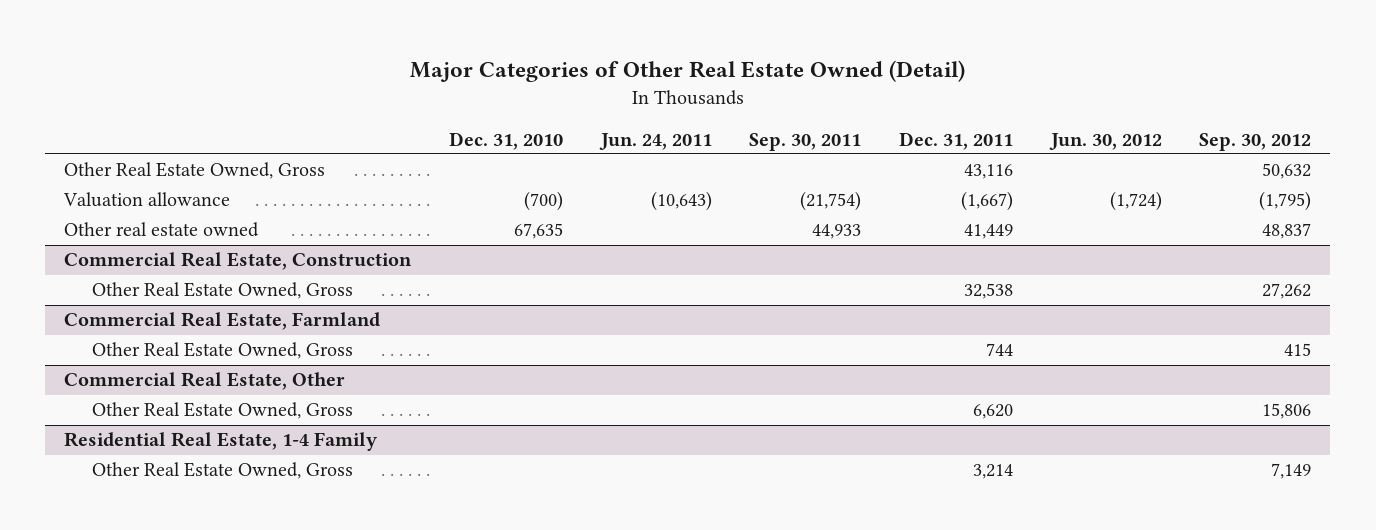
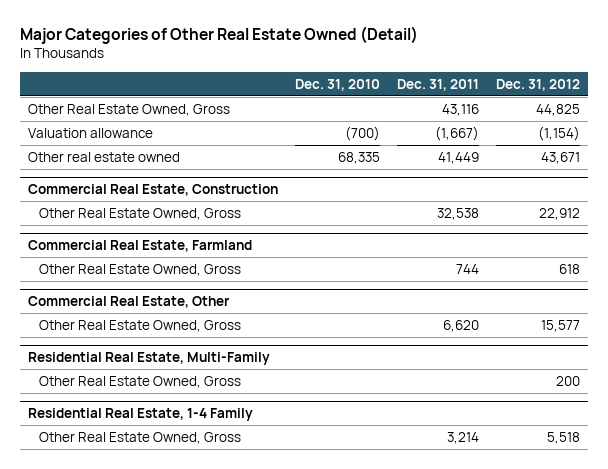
[598,132,712,150] Jun. 24, 2011 -> none
[749,132,862,151] Sep. 30, 2011 -> none
[1048,132,1162,150] Jun. 30, 2012 -> none
[1199,132,1312,151] Sep. 30, 2012 -> none
none -> [495,78,580,91] Dec. 31, 2012
[513,223,563,240] 67,635 -> [338,151,381,164] 68,335
none -> [28,352,271,366] Residential Real Estate, Multi-Family
none -> [38,375,241,388] Other Real Estate Owned, Gross

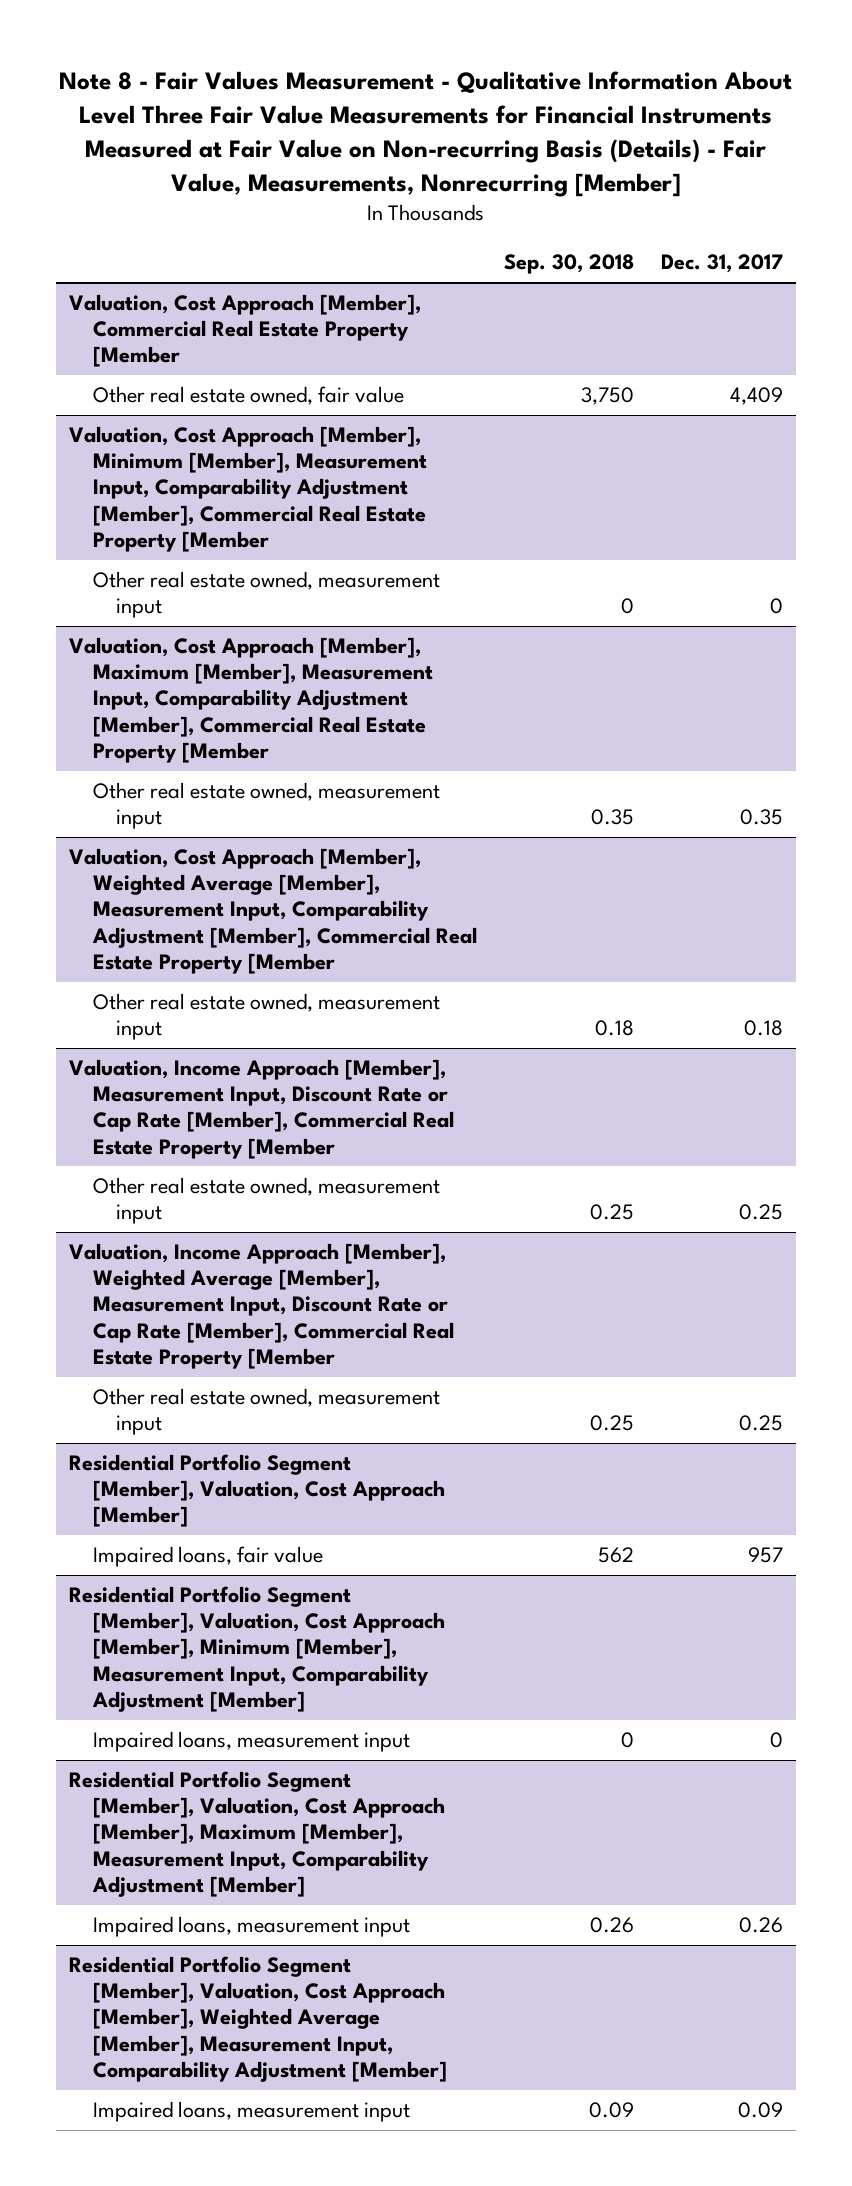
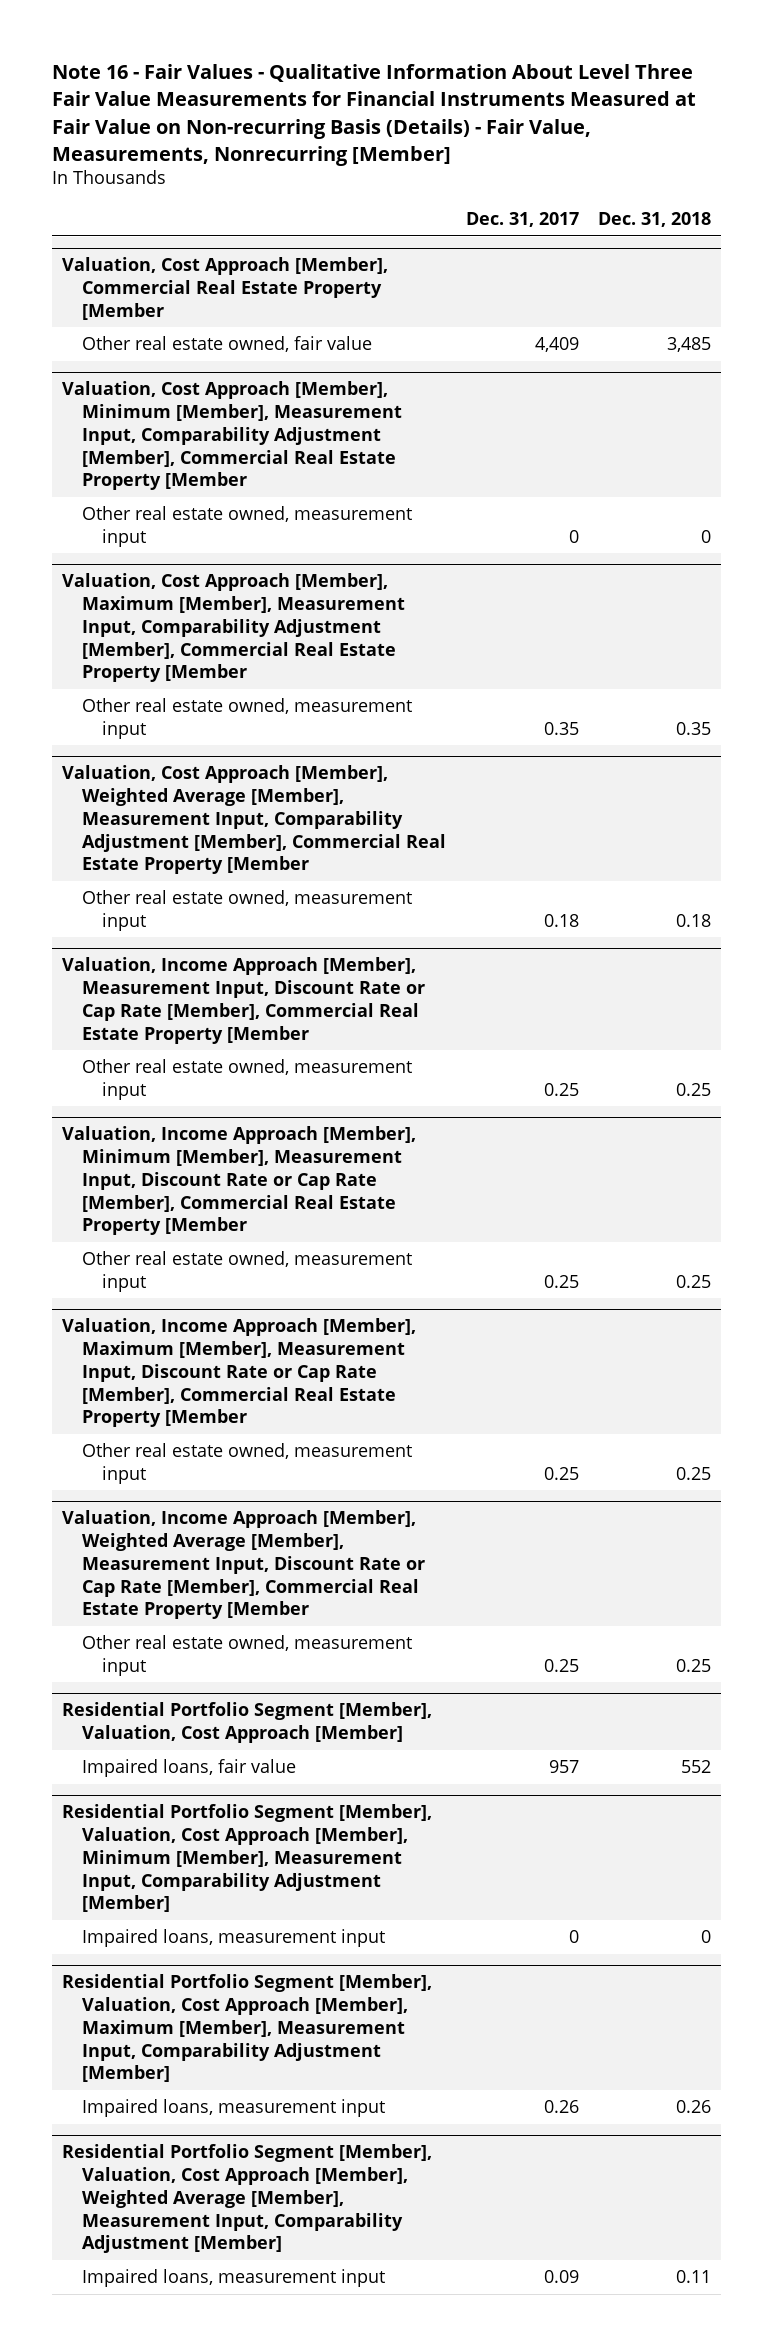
[59,71,793,197] Note 8 - Fair Values Measurement - Qualitative Information About Level Three Fair Value Measurements for Financial Instruments Measured at Fair Value on Non-recurring Basis (Details) - Fair Value, Measurements, Nonrecurring [Member] -> [51,64,696,166] Note 16 - Fair Values - Qualitative Information About Level Three Fair Value Measurements for Financial Instruments Measured at Fair Value on Non-recurring Basis (Details) - Fair Value, Measurements, Nonrecurring [Member]
[503,254,634,275] Sep. 30, 2018 -> none
none -> [598,211,712,227] Dec. 31, 2018
none -> [61,1126,416,1236] Valuation, Income Approach [Member], Minimum [Member], Measurement Input, Discount Rate or Cap Rate [Member], Commercial Real Estate Property [Member
none -> [81,1250,412,1292] Other real estate owned, measurement input
none -> [61,1318,416,1428] Valuation, Income Approach [Member], Maximum [Member], Measurement Input, Discount Rate or Cap Rate [Member], Commercial Real Estate Property [Member
none -> [81,1442,412,1484] Other real estate owned, measurement input

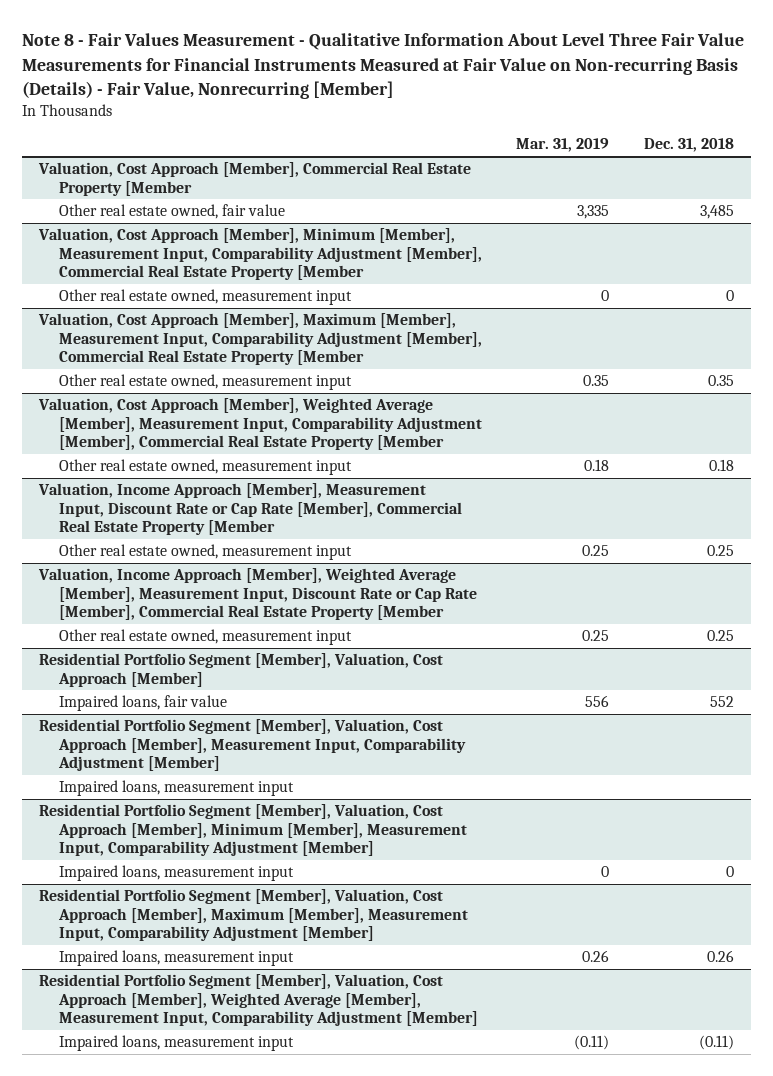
[51,64,696,166] Note 16 - Fair Values - Qualitative Information About Level Three Fair Value Measurements for Financial Instruments Measured at Fair Value on Non-recurring Basis (Details) - Fair Value, Measurements, Nonrecurring [Member] -> [21,33,744,100] Note 8 - Fair Values Measurement - Qualitative Information About Level Three Fair Value Measurements for Financial Instruments Measured at Fair Value on Non-recurring Basis (Details) - Fair Value, Nonrecurring [Member]
[465,211,579,227] Dec. 31, 2017 -> none
none -> [516,138,610,153] Mar. 31, 2019
[61,1126,416,1236] Valuation, Income Approach [Member], Minimum [Member], Measurement Input, Discount Rate or Cap Rate [Member], Commercial Real Estate Property [Member -> none
[81,1250,412,1292] Other real estate owned, measurement input -> none
[61,1318,416,1428] Valuation, Income Approach [Member], Maximum [Member], Measurement Input, Discount Rate or Cap Rate [Member], Commercial Real Estate Property [Member -> none
[81,1442,412,1484] Other real estate owned, measurement input -> none
none -> [38,719,466,772] Residential Portfolio Segment [Member], Valuation, Cost Approach [Member], Measurement Input, Comparability Adjustment [Member]
none -> [58,780,294,797] Impaired loans, measurement input
[676,2269,712,2283] 0.11 -> [698,1035,734,1051] (0.11)

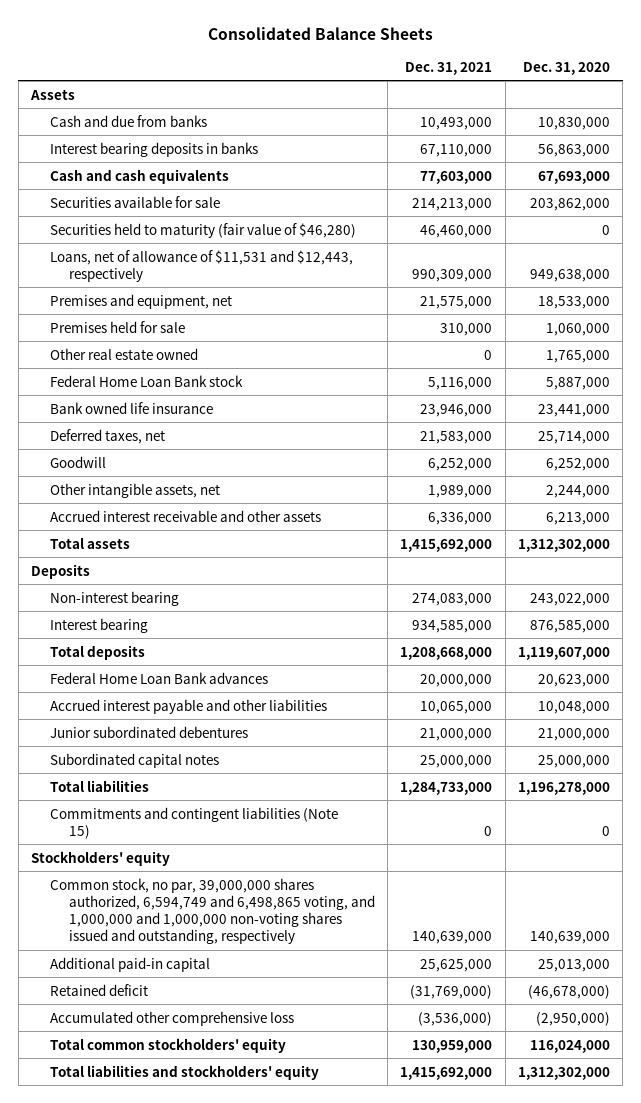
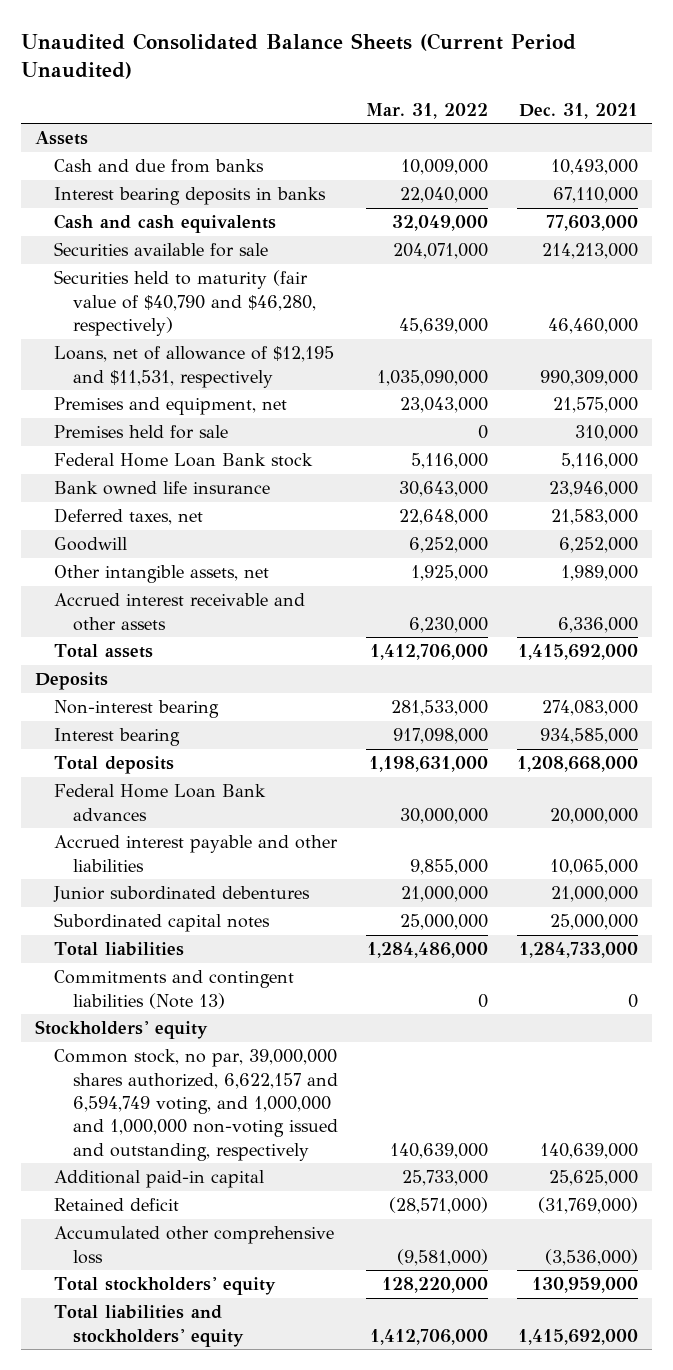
[207,26,433,40] Consolidated Balance Sheets -> [20,33,576,80] Unaudited Consolidated Balance Sheets (Current Period Unaudited)
[522,61,610,75] Dec. 31, 2020 -> none
none -> [366,102,489,119] Mar. 31, 2022
[49,222,356,238] Securities held to maturity (fair value of $46,280) -> [54,270,317,336] Securities held to maturity (fair value of $40,790 and $46,280, respectively)
[49,249,353,282] Loans, net of allowance of $11,531 and $12,443, respectively -> [54,346,335,388] Loans, net of allowance of $12,195 and $11,531, respectively
[49,347,198,360] Other real estate owned -> none
[49,806,338,839] Commitments and contingent liabilities (Note 15) -> [54,970,295,1009] Commitments and contingent liabilities (Note 13)
[49,877,375,945] Common stock, no par, 39,000,000 shares authorized, 6,594,749 and 6,498,865 voting, and 1,000,000 and 1,000,000 non-voting shares issued and outstanding, respectively -> [54,1049,339,1161] Common stock, no par, 39,000,000 shares authorized, 6,622,157 and 6,594,749 voting, and 1,000,000 and 1,000,000 non-voting issued and outstanding, respectively
[49,1037,286,1053] Total common stockholders' equity -> [54,1277,277,1296] Total stockholders' equity

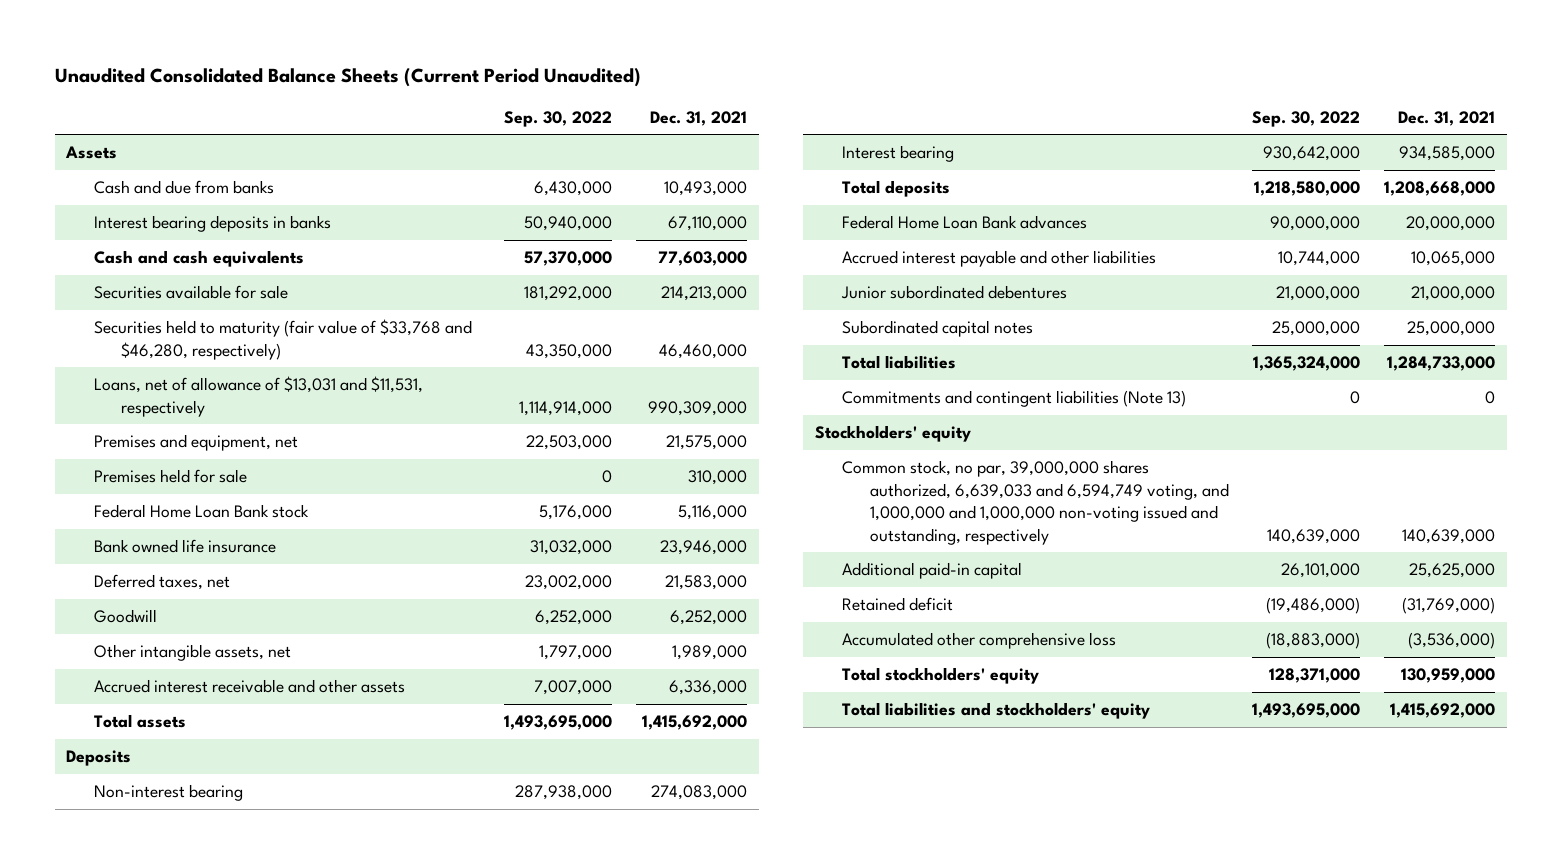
[366,102,489,119] Mar. 31, 2022 -> none
none -> [504,110,613,127] Sep. 30, 2022
[54,270,317,336] Securities held to maturity (fair value of $40,790 and $46,280, respectively) -> [93,319,472,360] Securities held to maturity (fair value of $33,768 and $46,280, respectively)
[54,346,335,388] Loans, net of allowance of $12,195 and $11,531, respectively -> [93,376,423,417] Loans, net of allowance of $13,031 and $11,531, respectively
[54,1049,339,1161] Common stock, no par, 39,000,000 shares authorized, 6,622,157 and 6,594,749 voting, and 1,000,000 and 1,000,000 non-voting issued and outstanding, respectively -> [842,460,1229,545] Common stock, no par, 39,000,000 shares authorized, 6,639,033 and 6,594,749 voting, and 1,000,000 and 1,000,000 non-voting issued and outstanding, respectively

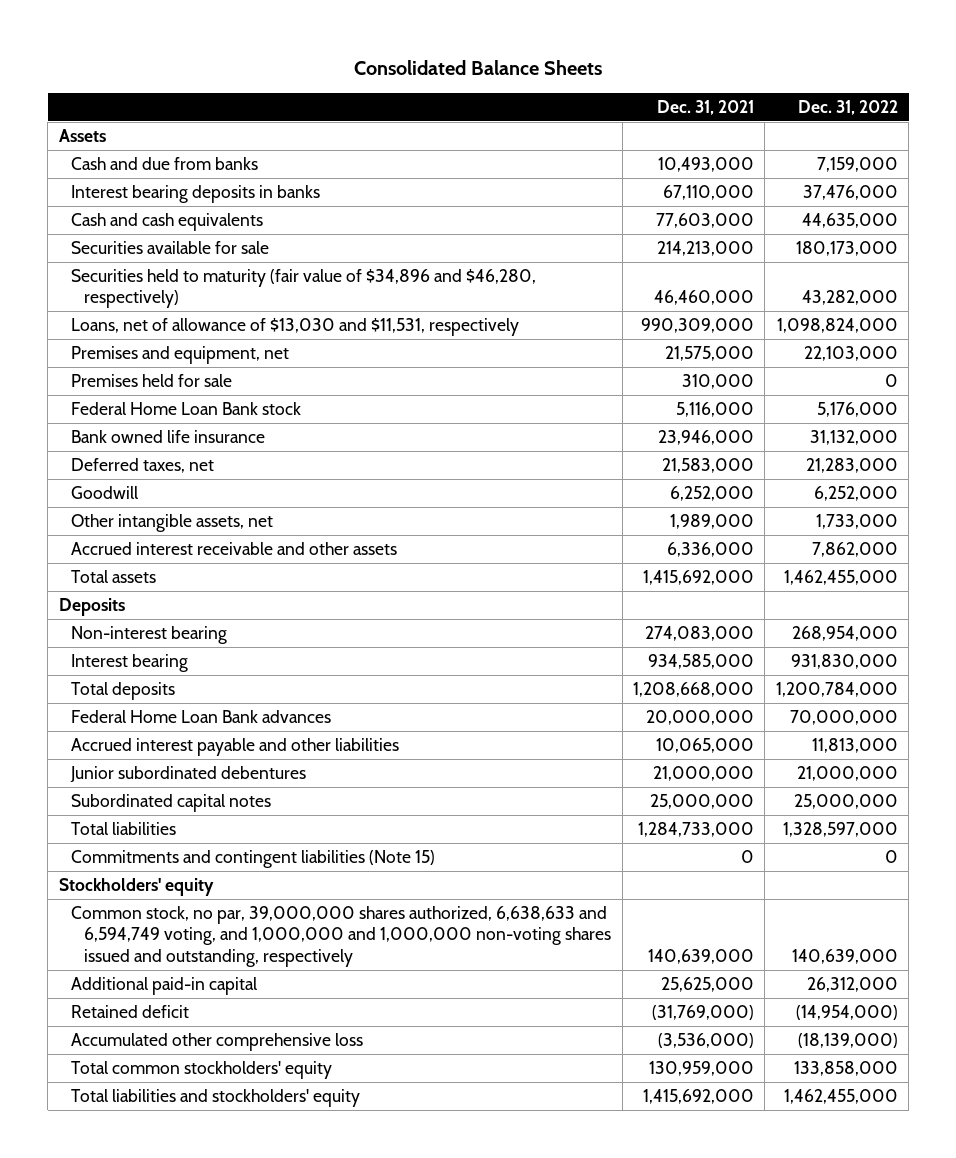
[54,67,641,87] Unaudited Consolidated Balance Sheets (Current Period Unaudited) -> [354,59,603,75] Consolidated Balance Sheets
[504,110,613,127] Sep. 30, 2022 -> none
none -> [797,99,898,115] Dec. 31, 2022
[93,319,472,360] Securities held to maturity (fair value of $33,768 and $46,280, respectively) -> [71,269,537,309] Securities held to maturity (fair value of $34,896 and $46,280, respectively)
[93,376,423,417] Loans, net of allowance of $13,031 and $11,531, respectively -> [71,318,520,337] Loans, net of allowance of $13,030 and $11,531, respectively
[842,390,1187,408] Commitments and contingent liabilities (Note 13) -> [71,850,436,869] Commitments and contingent liabilities (Note 15)
[842,460,1229,545] Common stock, no par, 39,000,000 shares authorized, 6,639,033 and 6,594,749 voting, and 1,000,000 and 1,000,000 non-voting issued and outstanding, respectively -> [71,906,612,967] Common stock, no par, 39,000,000 shares authorized, 6,638,633 and 6,594,749 voting, and 1,000,000 and 1,000,000 non-voting shares issued and outstanding, respectively
[842,667,1040,685] Total stockholders' equity -> [71,1061,333,1080] Total common stockholders' equity

